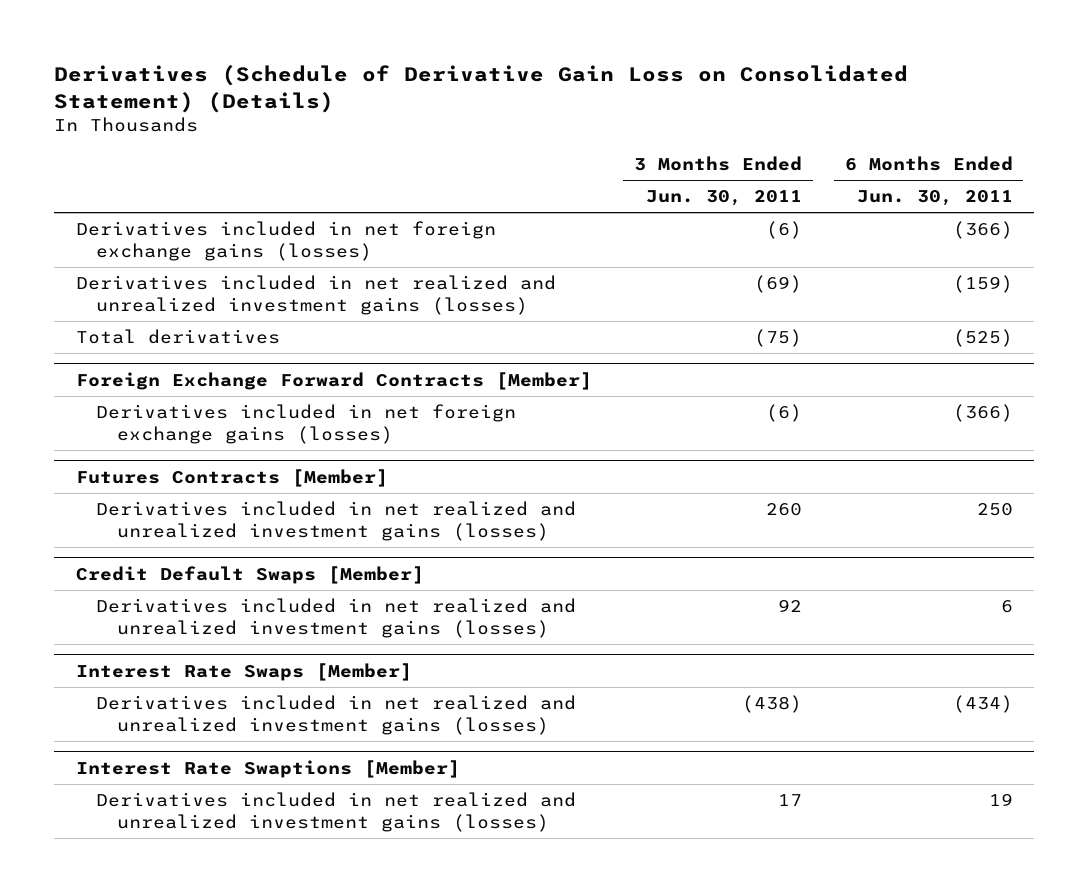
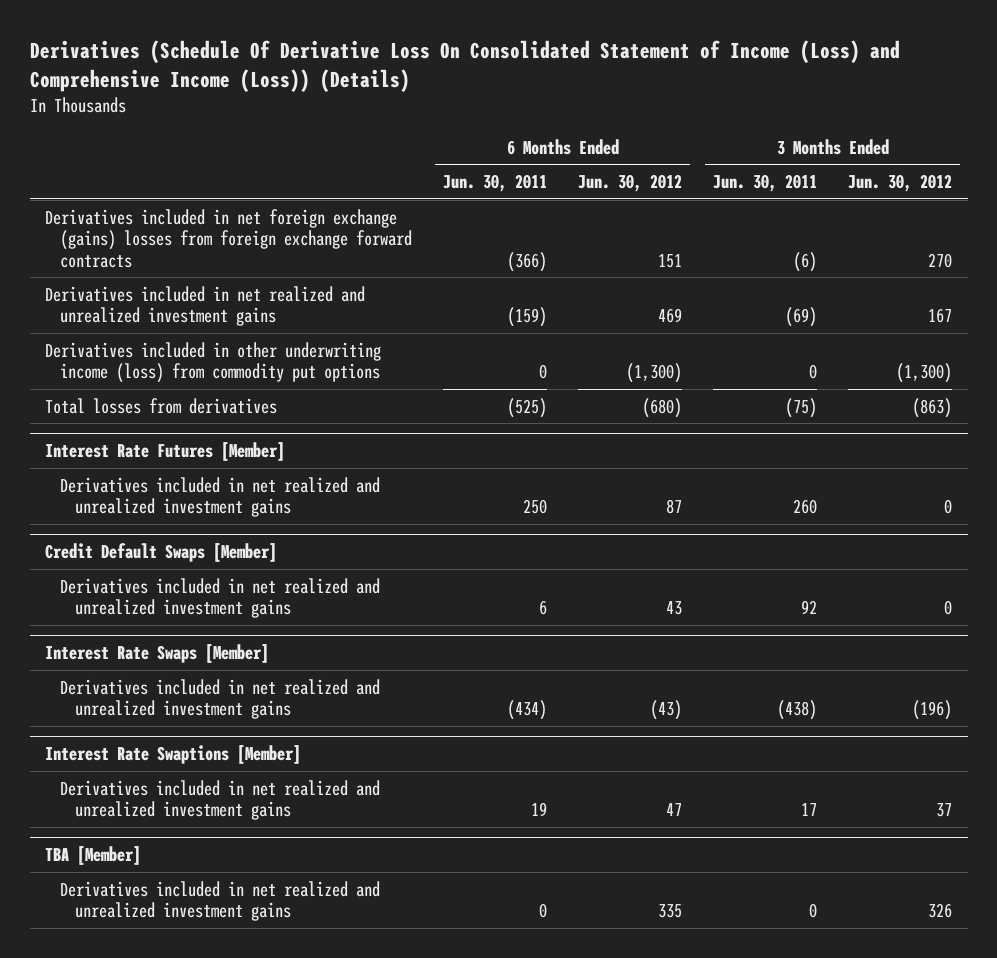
[54,65,909,113] Derivatives (Schedule of Derivative Gain Loss on Consolidated Statement) (Details) -> [29,40,900,93] Derivatives (Schedule Of Derivative Loss On Consolidated Statement of Income (Loss) and Comprehensive Income (Loss)) (Details)
none -> [578,174,683,193] Jun. 30, 2012
none -> [848,174,953,193] Jun. 30, 2012
[75,372,592,391] Foreign Exchange Forward Contracts [Member] -> none
[96,404,517,444] Derivatives included in net foreign exchange gains (losses) -> none
[75,469,388,488] Futures Contracts [Member] -> none
[75,221,496,261] Derivatives included in net foreign exchange gains (losses) -> [45,208,413,268] Derivatives included in net foreign exchange (gains) losses from foreign exchange forward contracts
[75,275,556,315] Derivatives included in net realized and unrealized investment gains (losses) -> [45,285,366,327] Derivatives included in net realized and unrealized investment gains
none -> [45,341,382,384] Derivatives included in other underwriting income (loss) from commodity put options
[75,329,280,345] Total derivatives -> [45,397,278,414] Total losses from derivatives
none -> [45,442,286,462] Interest Rate Futures [Member]
[96,501,577,541] Derivatives included in net realized and unrealized investment gains (losses) -> [60,476,381,518] Derivatives included in net realized and unrealized investment gains
[96,598,577,638] Derivatives included in net realized and unrealized investment gains (losses) -> [60,577,381,619] Derivatives included in net realized and unrealized investment gains
[96,695,577,735] Derivatives included in net realized and unrealized investment gains (losses) -> [60,678,381,720] Derivatives included in net realized and unrealized investment gains
[96,792,577,832] Derivatives included in net realized and unrealized investment gains (losses) -> [60,779,381,821] Derivatives included in net realized and unrealized investment gains
none -> [45,846,142,866] TBA [Member]
none -> [60,880,381,922] Derivatives included in net realized and unrealized investment gains

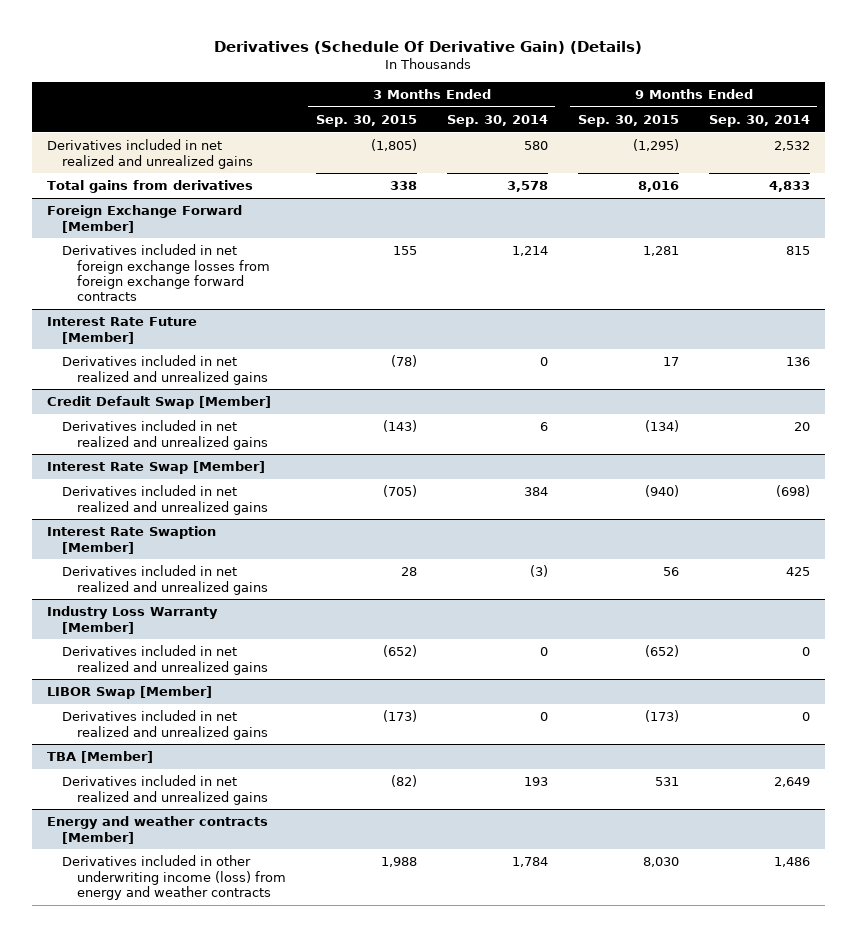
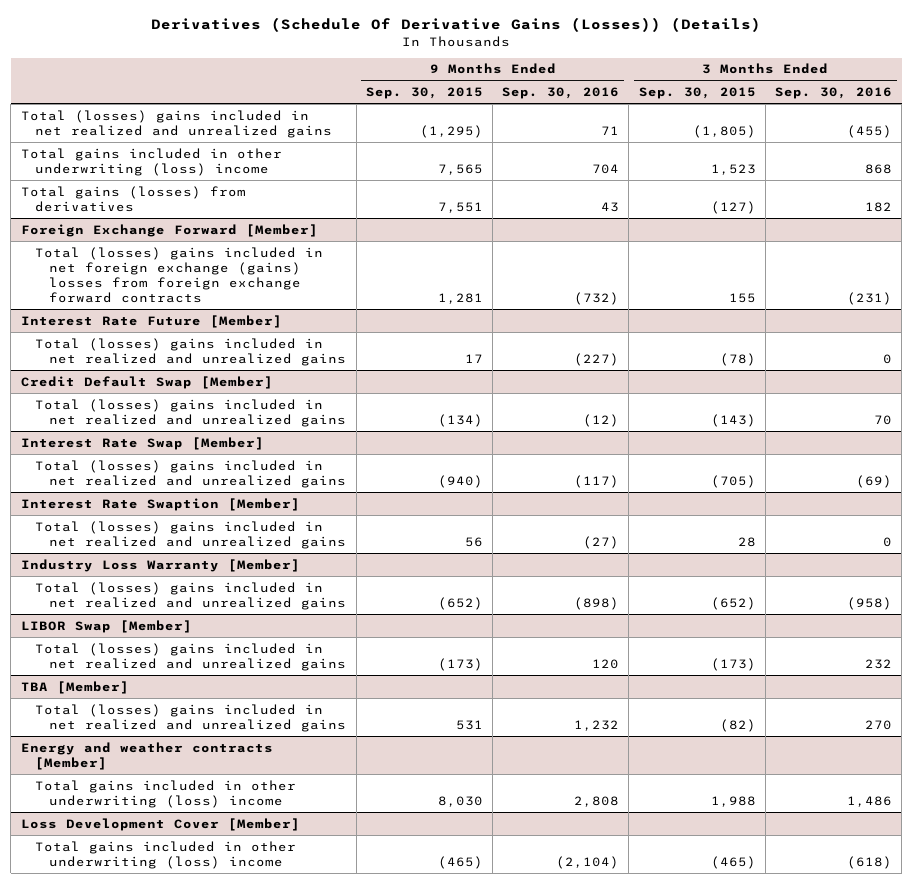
[214,40,643,54] Derivatives (Schedule Of Derivative Gain) (Details) -> [151,17,762,33] Derivatives (Schedule Of Derivative Gains (Losses)) (Details)
[446,114,548,127] Sep. 30, 2014 -> none
[708,114,810,127] Sep. 30, 2014 -> none
none -> [502,86,620,99] Sep. 30, 2016
none -> [774,86,892,99] Sep. 30, 2016
[46,139,253,169] Derivatives included in net realized and unrealized gains -> [20,109,332,138] Total (losses) gains included in net realized and unrealized gains
none -> [20,147,282,176] Total gains included in other underwriting (loss) income
[46,180,253,194] Total gains from derivatives -> [20,185,246,212] Total gains (losses) from derivatives
[389,181,417,191] 338 -> [710,200,756,214] (127)
[637,181,679,193] 8,016 -> [437,201,483,213] 7,551
[61,244,270,302] Derivatives included in net foreign exchange losses from foreign exchange forward contracts -> [34,246,323,303] Total (losses) gains included in net foreign exchange (gains) losses from foreign exchange forward contracts
[61,355,268,385] Derivatives included in net realized and unrealized gains -> [34,337,347,366] Total (losses) gains included in net realized and unrealized gains
[61,420,268,450] Derivatives included in net realized and unrealized gains -> [34,398,347,427] Total (losses) gains included in net realized and unrealized gains
[61,485,268,515] Derivatives included in net realized and unrealized gains -> [34,459,347,488] Total (losses) gains included in net realized and unrealized gains
[61,565,268,595] Derivatives included in net realized and unrealized gains -> [34,520,347,549] Total (losses) gains included in net realized and unrealized gains
[61,645,268,675] Derivatives included in net realized and unrealized gains -> [34,581,347,610] Total (losses) gains included in net realized and unrealized gains
[61,710,268,740] Derivatives included in net realized and unrealized gains -> [34,642,347,671] Total (losses) gains included in net realized and unrealized gains
[61,775,268,805] Derivatives included in net realized and unrealized gains -> [34,703,347,732] Total (losses) gains included in net realized and unrealized gains
[61,855,286,900] Derivatives included in other underwriting income (loss) from energy and weather contracts -> [34,779,296,808] Total gains included in other underwriting (loss) income
none -> [20,817,300,831] Loss Development Cover [Member]
none -> [34,840,296,869] Total gains included in other underwriting (loss) income

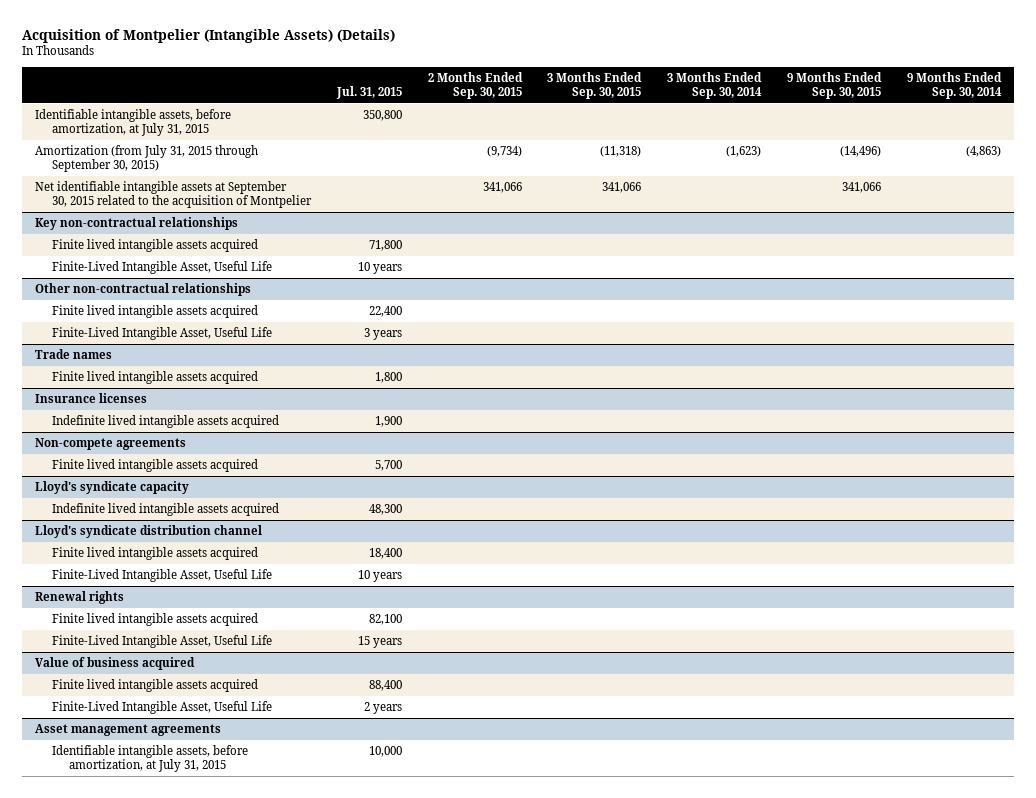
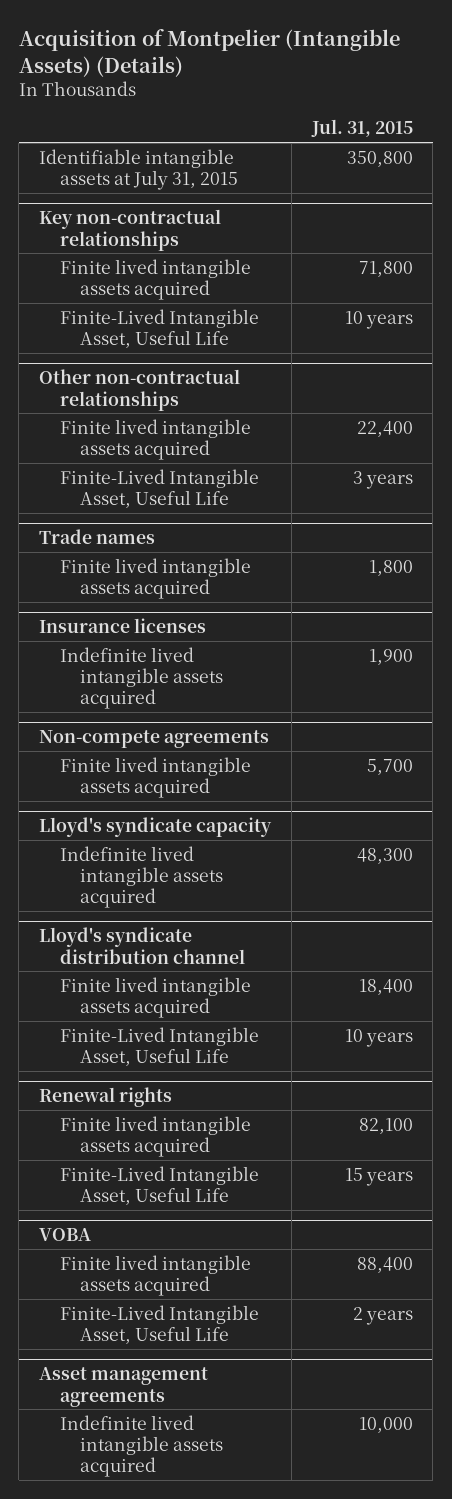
[427,72,523,99] 2 Months Ended Sep. 30, 2015 -> none
[547,72,643,99] 3 Months Ended Sep. 30, 2015 -> none
[667,72,763,99] 3 Months Ended Sep. 30, 2014 -> none
[787,72,883,99] 9 Months Ended Sep. 30, 2015 -> none
[906,72,1002,99] 9 Months Ended Sep. 30, 2014 -> none
[34,145,258,172] Amortization (from July 31, 2015 through September 30, 2015) -> none
[34,181,313,208] Net identifiable intangible assets at September 30, 2015 related to the acquisition of Montpelier -> none
[34,109,231,136] Identifiable intangible assets, before amortization, at July 31, 2015 -> [39,148,238,190] Identifiable intangible assets at July 31, 2015
[34,657,195,671] Value of business acquired -> [39,1228,92,1242] VOBA
[52,745,249,772] Identifiable intangible assets, before amortization, at July 31, 2015 -> none
none -> [59,1414,223,1478] Indefinite lived intangible assets acquired

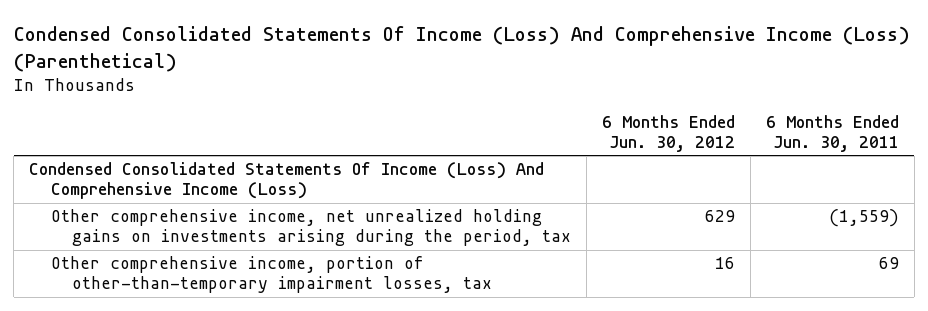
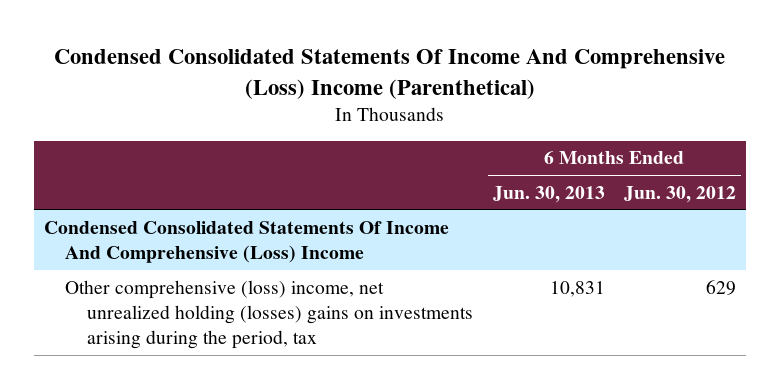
[13,25,910,72] Condensed Consolidated Statements Of Income (Loss) And Comprehensive Income (Loss) (Parenthetical) -> [54,49,726,99] Condensed Consolidated Statements Of Income And Comprehensive (Loss) Income (Parenthetical)
[765,115,899,153] 6 Months Ended Jun. 30, 2011 -> none
none -> [492,185,605,203] Jun. 30, 2013
[50,256,492,294] Other comprehensive income, portion of other-than-temporary impairment losses, tax -> none
[29,162,545,200] Condensed Consolidated Statements Of Income (Loss) And Comprehensive Income (Loss) -> [43,220,449,263] Condensed Consolidated Statements Of Income And Comprehensive (Loss) Income
[50,209,571,247] Other comprehensive income, net unrealized holding gains on investments arising during the period, tax -> [65,279,473,350] Other comprehensive (loss) income, net unrealized holding (losses) gains on investments arising during the period, tax

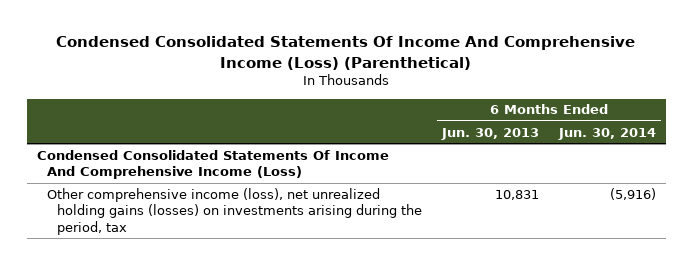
[54,49,726,99] Condensed Consolidated Statements Of Income And Comprehensive (Loss) Income (Parenthetical) -> [56,36,636,70] Condensed Consolidated Statements Of Income And Comprehensive Income (Loss) (Parenthetical)
[624,185,737,203] Jun. 30, 2012 -> none
none -> [557,127,656,140] Jun. 30, 2014
[43,220,449,263] Condensed Consolidated Statements Of Income And Comprehensive (Loss) Income -> [36,149,389,180] Condensed Consolidated Statements Of Income And Comprehensive Income (Loss)
[65,279,473,350] Other comprehensive (loss) income, net unrealized holding (losses) gains on investments arising during the period, tax -> [46,187,423,235] Other comprehensive income (loss), net unrealized holding gains (losses) on investments arising during the period, tax

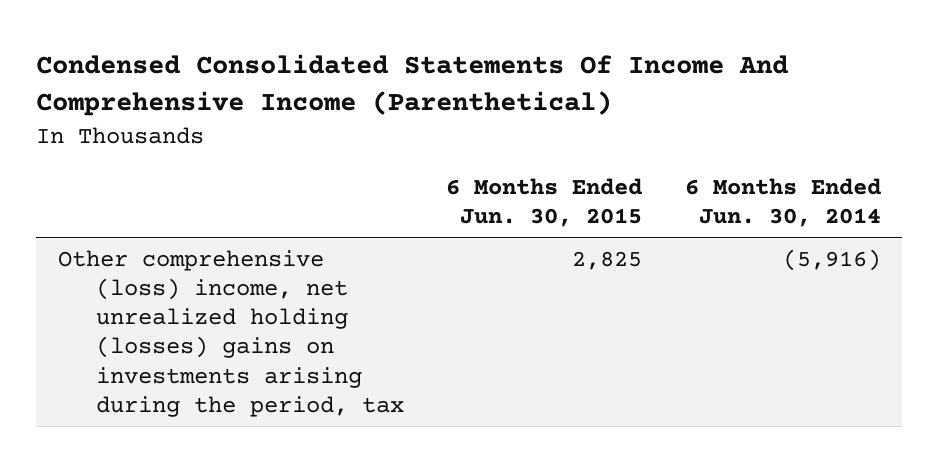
[56,36,636,70] Condensed Consolidated Statements Of Income And Comprehensive Income (Loss) (Parenthetical) -> [36,54,789,117] Condensed Consolidated Statements Of Income And Comprehensive Income (Parenthetical)
[441,127,540,140] Jun. 30, 2013 -> none
none -> [446,178,643,228] 6 Months Ended Jun. 30, 2015
[36,149,389,180] Condensed Consolidated Statements Of Income And Comprehensive Income (Loss) -> none
[46,187,423,235] Other comprehensive income (loss), net unrealized holding gains (losses) on investments arising during the period, tax -> [57,249,404,417] Other comprehensive (loss) income, net unrealized holding (losses) gains on investments arising during the period, tax

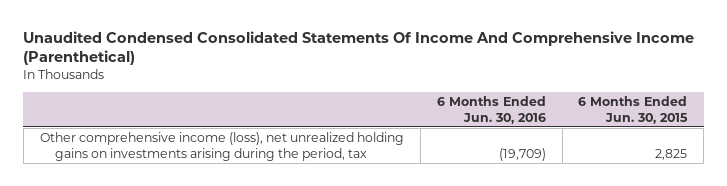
[36,54,789,117] Condensed Consolidated Statements Of Income And Comprehensive Income (Parenthetical) -> [23,30,695,66] Unaudited Condensed Consolidated Statements Of Income And Comprehensive Income (Parenthetical)
[685,178,882,228] 6 Months Ended Jun. 30, 2014 -> none
none -> [436,95,546,124] 6 Months Ended Jun. 30, 2016
[57,249,404,417] Other comprehensive (loss) income, net unrealized holding (losses) gains on investments arising during the period, tax -> [39,131,404,161] Other comprehensive income (loss), net unrealized holding gains on investments arising during the period, tax

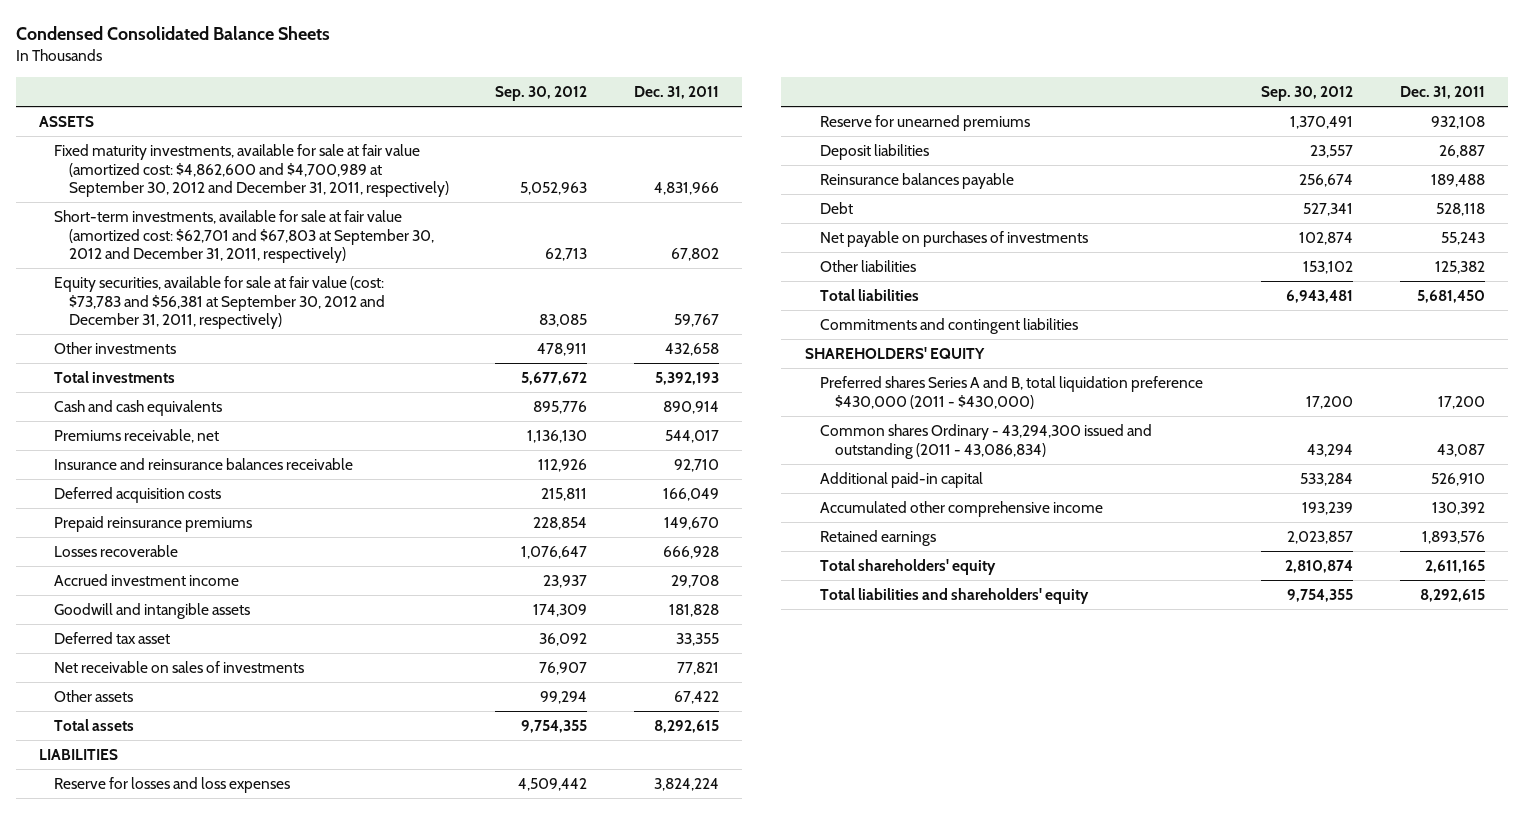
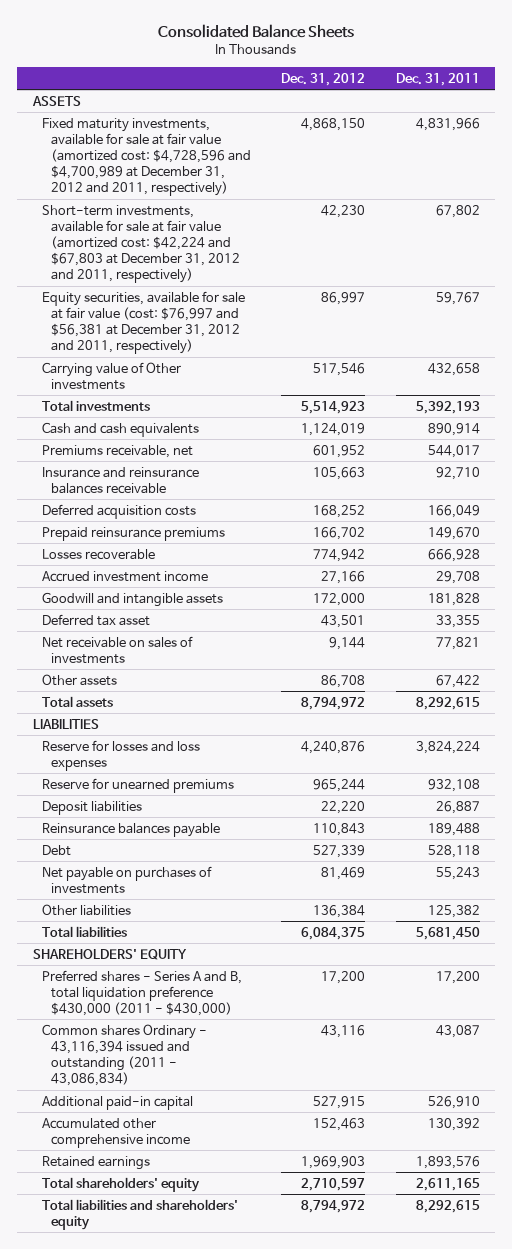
[15,26,330,41] Condensed Consolidated Balance Sheets -> [158,24,355,39] Consolidated Balance Sheets
[495,86,588,102] Sep. 30, 2012 -> none
none -> [281,72,366,86] Dec. 31, 2012
[53,144,449,197] Fixed maturity investments, available for sale at fair value (amortized cost: $4,862,600 and $4,700,989 at September 30, 2012 and December 31, 2011, respectively) -> [41,117,252,197] Fixed maturity investments, available for sale at fair value (amortized cost: $4,728,596 and $4,700,989 at December 31, 2012 and 2011, respectively)
[53,210,434,263] Short-term investments, available for sale at fair value (amortized cost: $62,701 and $67,803 at September 30, 2012 and December 31, 2011, respectively) -> [41,204,241,284] Short-term investments, available for sale at fair value (amortized cost: $42,224 and $67,803 at December 31, 2012 and 2011, respectively)
[53,276,385,329] Equity securities, available for sale at fair value (cost: $73,783 and $56,381 at September 30, 2012 and December 31, 2011, respectively) -> [41,290,245,354] Equity securities, available for sale at fair value (cost: $76,997 and $56,381 at December 31, 2012 and 2011, respectively)
[53,342,176,355] Other investments -> [41,361,181,390] Carrying value of Other investments
[819,318,1078,335] Commitments and contingent liabilities -> none
[819,376,1203,409] Preferred shares Series A and B, total liquidation preference $430,000 (2011 - $430,000) -> [41,969,242,1016] Preferred shares - Series A and B, total liquidation preference $430,000 (2011 - $430,000)
[819,424,1152,459] Common shares Ordinary - 43,294,300 issued and outstanding (2011 - 43,086,834) -> [41,1023,207,1086] Common shares Ordinary - 43,116,394 issued and outstanding (2011 - 43,086,834)

